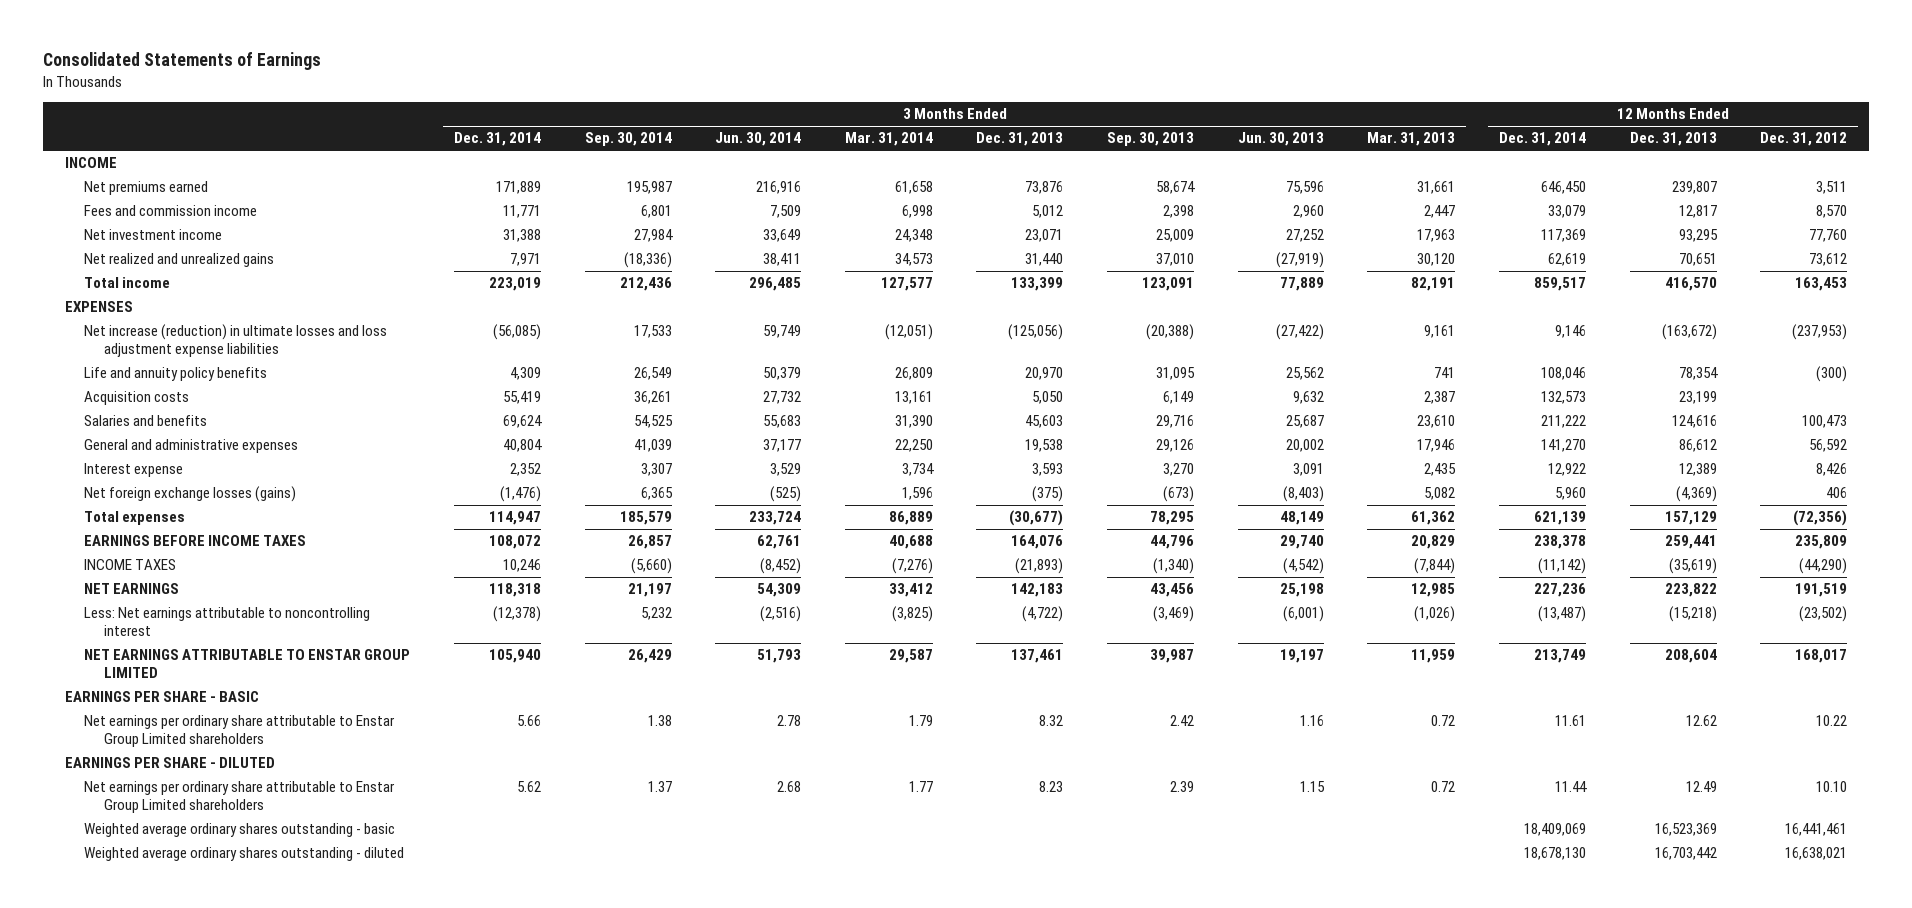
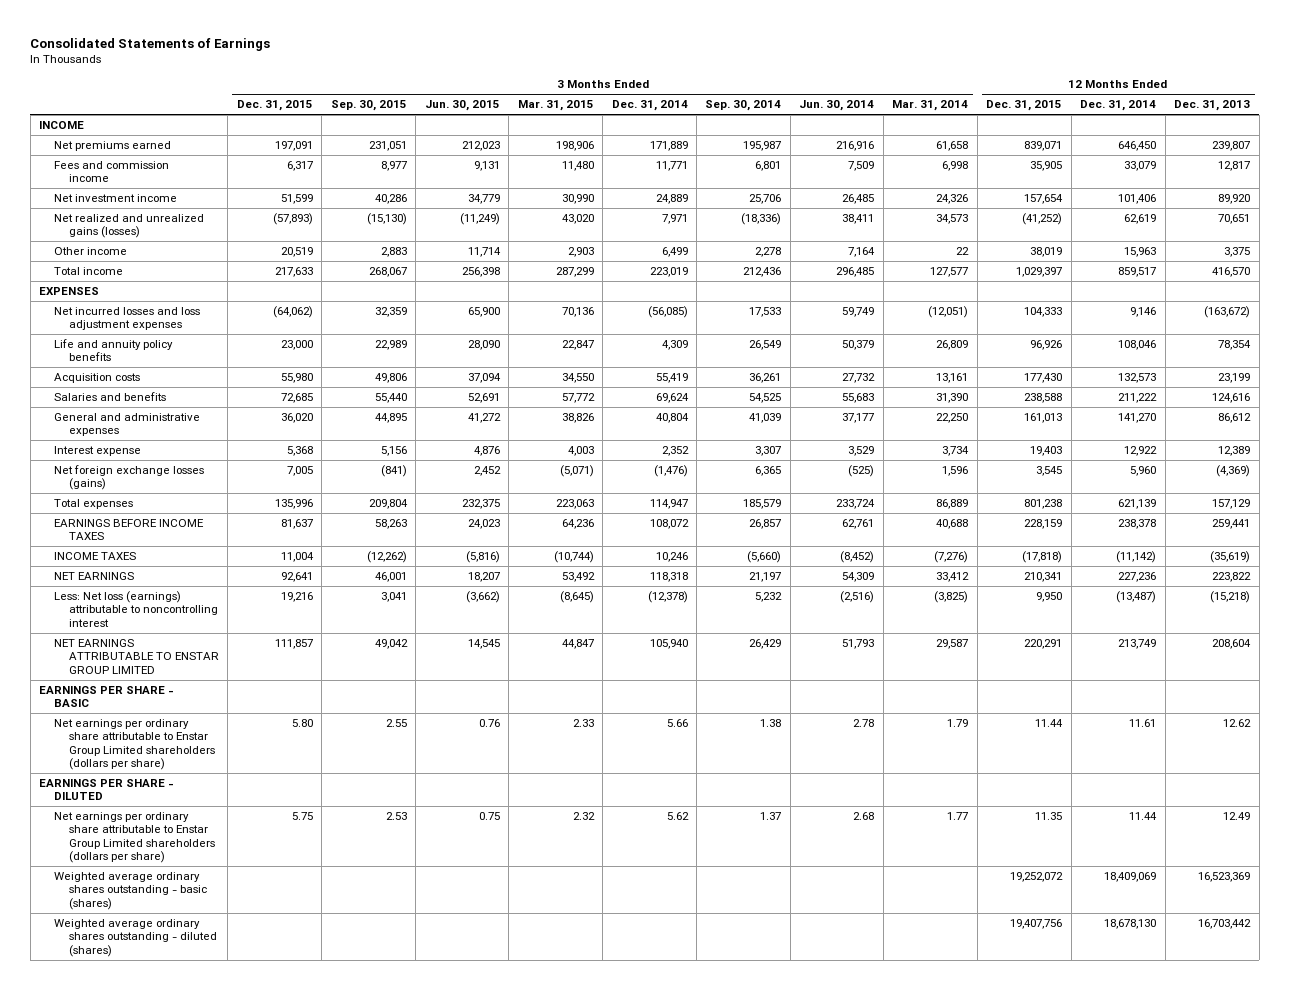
[976,132,1064,147] Dec. 31, 2013 -> none
[1107,132,1195,147] Sep. 30, 2013 -> none
[1237,132,1324,147] Jun. 30, 2013 -> none
[1367,132,1456,147] Mar. 31, 2013 -> none
[1760,132,1848,147] Dec. 31, 2012 -> none
none -> [236,100,313,112] Dec. 31, 2015
none -> [330,100,407,112] Sep. 30, 2015
none -> [424,100,500,112] Jun. 30, 2015
none -> [517,100,594,112] Mar. 31, 2015
none -> [986,100,1063,112] Dec. 31, 2015
[502,229,541,243] 31,388 -> [655,194,688,205] 24,889
[633,229,673,243] 27,984 -> [749,194,782,205] 25,706
[763,229,802,243] 33,649 -> [842,194,875,205] 26,485
[894,229,933,243] 24,348 -> [936,194,969,205] 24,326
[1540,229,1586,243] 117,369 -> [1118,194,1157,205] 101,406
[1678,229,1718,243] 93,295 -> [1218,194,1251,205] 89,920
[84,253,275,268] Net realized and unrealized gains -> [53,214,204,239] Net realized and unrealized gains (losses)
none -> [53,247,127,256] Other income
[84,324,388,357] Net increase (reduction) in ultimate losses and loss adjustment expense liabilities -> [53,307,200,331] Net incurred losses and loss adjustment expenses
[84,607,371,636] Less: Net earnings attributable to noncontrolling interest -> [53,591,218,627] Less: Net loss (earnings) attributable to noncontrolling interest
[84,715,396,747] Net earnings per ordinary share attributable to Enstar Group Limited shareholders -> [53,719,215,771] Net earnings per ordinary share attributable to Enstar Group Limited shareholders (dollars per share)
[84,781,396,813] Net earnings per ordinary share attributable to Enstar Group Limited shareholders -> [53,812,215,864] Net earnings per ordinary share attributable to Enstar Group Limited shareholders (dollars per share)
[84,823,396,838] Weighted average ordinary shares outstanding - basic -> [53,872,207,910] Weighted average ordinary shares outstanding - basic (shares)
[84,847,405,862] Weighted average ordinary shares outstanding - diluted -> [53,919,217,957] Weighted average ordinary shares outstanding - diluted (shares)

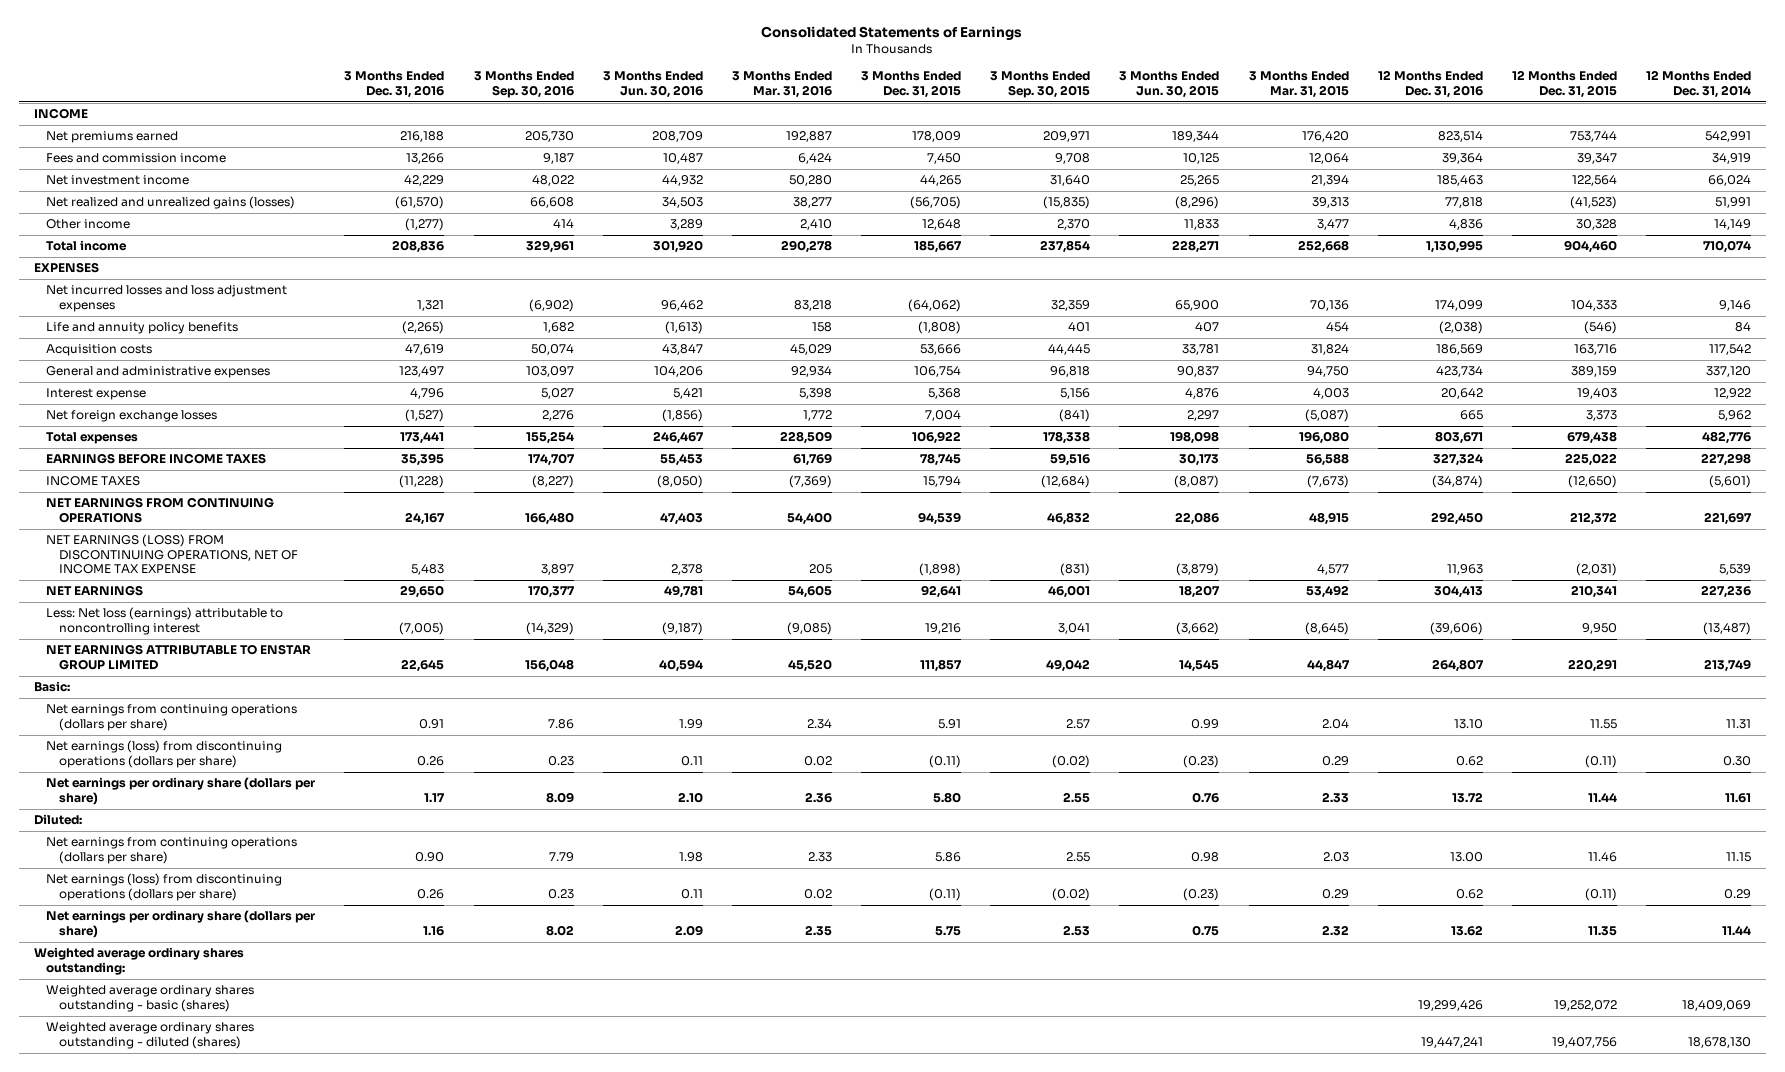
[611,100,688,112] Dec. 31, 2014 -> none
[705,100,782,112] Sep. 30, 2014 -> none
[799,100,875,112] Jun. 30, 2014 -> none
[892,100,969,112] Mar. 31, 2014 -> none
[1174,100,1251,112] Dec. 31, 2013 -> none
none -> [344,71,445,98] 3 Months Ended Dec. 31, 2016
none -> [473,71,574,98] 3 Months Ended Sep. 30, 2016
none -> [602,71,703,98] 3 Months Ended Jun. 30, 2016
none -> [731,71,832,98] 3 Months Ended Mar. 31, 2016
none -> [1377,70,1483,98] 12 Months Ended Dec. 31, 2016
[274,141,313,152] 197,091 -> [912,131,962,143] 178,009
[368,141,407,152] 231,051 -> [1043,131,1091,143] 209,971
[461,141,500,152] 212,023 -> [1172,131,1220,143] 189,344
[555,141,594,152] 198,906 -> [1301,131,1349,143] 176,420
[1024,141,1063,152] 839,071 -> [1569,131,1617,143] 753,744
[1118,141,1157,152] 646,450 -> [1705,131,1752,143] 542,991
[286,161,313,172] 6,317 -> [927,153,962,165] 7,450
[380,161,407,172] 8,977 -> [1055,153,1091,165] 9,708
[473,161,500,172] 9,131 -> [1183,153,1220,165] 10,125
[561,161,594,172] 11,480 -> [1308,153,1349,165] 12,064
[1030,161,1063,172] 35,905 -> [1576,153,1617,165] 39,347
[1124,161,1157,172] 33,079 -> [1712,153,1752,165] 34,919
[280,194,313,205] 51,599 -> [920,175,962,187] 44,265
[374,194,407,205] 40,286 -> [1050,175,1091,187] 31,640
[467,194,500,205] 34,779 -> [1180,175,1220,187] 25,265
[561,194,594,205] 30,990 -> [1310,175,1349,187] 21,394
[1024,194,1064,205] 157,654 -> [1571,175,1617,187] 122,564
[1118,194,1157,205] 101,406 -> [1708,175,1752,187] 66,024
[272,213,313,226] (57,893) -> [910,196,962,210] (56,705)
[366,213,407,226] (15,130) -> [1043,196,1091,210] (15,835)
[459,213,500,226] (11,249) -> [1175,196,1220,210] (8,296)
[561,214,594,225] 43,020 -> [1311,197,1349,209] 39,313
[1022,213,1063,226] (41,252) -> [1569,196,1617,210] (41,523)
[1124,214,1157,225] 62,619 -> [1715,197,1752,209] 51,991
[280,247,313,258] 20,519 -> [922,219,962,231] 12,648
[380,247,407,258] 2,883 -> [1057,219,1091,231] 2,370
[467,247,501,258] 11,714 -> [1184,219,1220,231] 11,833
[567,247,594,258] 2,903 -> [1316,219,1349,231] 3,477
[1030,247,1063,258] 38,019 -> [1575,219,1617,231] 30,328
[1124,247,1157,258] 15,963 -> [1714,219,1752,231] 14,149
[274,267,313,278] 217,633 -> [914,241,963,254] 185,667
[368,267,407,278] 268,067 -> [1040,240,1091,254] 237,854
[461,267,500,278] 256,398 -> [1172,240,1220,254] 228,271
[555,267,594,278] 287,299 -> [1297,240,1349,254] 252,668
[1016,267,1063,278] 1,029,397 -> [1563,240,1617,254] 904,460
[1118,267,1157,278] 859,517 -> [1703,240,1752,254] 710,074
[53,392,166,402] Salaries and benefits -> none
[280,340,313,351] 23,000 -> [918,321,962,335] (1,808)
[374,340,407,351] 22,989 -> [1068,322,1091,333] 401
[467,340,500,351] 28,090 -> [1195,322,1220,333] 407
[561,340,594,351] 22,847 -> [1325,322,1349,333] 454
[1030,340,1063,351] 96,926 -> [1583,321,1617,335] (546)
[1118,340,1157,351] 108,046 -> [1735,322,1752,333] 84
[280,373,313,384] 55,980 -> [920,344,962,356] 53,666
[374,373,407,384] 49,806 -> [1048,344,1091,356] 44,445
[467,373,501,384] 37,094 -> [1182,344,1220,356] 33,781
[561,373,594,384] 34,550 -> [1310,344,1349,356] 31,824
[1024,373,1063,384] 177,430 -> [1573,344,1617,356] 163,716
[1118,373,1157,384] 132,573 -> [1709,344,1752,356] 117,542
[280,413,313,424] 36,020 -> [914,366,962,378] 106,754
[374,413,407,424] 44,895 -> [1050,366,1091,378] 96,818
[467,413,501,424] 41,272 -> [1177,366,1220,378] 90,837
[561,413,594,424] 38,826 -> [1306,366,1349,378] 94,750
[1024,413,1063,424] 161,013 -> [1570,366,1617,378] 389,159
[1118,413,1157,424] 141,270 -> [1706,366,1752,378] 337,120
[53,465,204,491] Net foreign exchange losses (gains) -> [46,410,218,423] Net foreign exchange losses
[286,466,313,477] 7,005 -> [925,410,962,422] 7,004
[473,466,501,477] 2,452 -> [1187,410,1220,422] 2,297
[559,465,594,478] (5,071) -> [1304,409,1349,423] (5,087)
[1036,466,1063,477] 3,545 -> [1585,410,1617,422] 3,373
[1130,466,1157,477] 5,960 -> [1718,410,1752,422] 5,962
[274,499,313,510] 135,996 -> [912,431,962,445] 106,922
[368,499,408,510] 209,804 -> [1043,432,1091,445] 178,338
[461,499,500,510] 232,375 -> [1170,431,1220,445] 198,098
[555,499,594,510] 223,063 -> [1298,431,1349,445] 196,080
[1024,499,1063,510] 801,238 -> [1566,431,1617,445] 679,438
[1118,499,1157,510] 621,139 -> [1702,431,1752,445] 482,776
[280,519,313,530] 81,637 -> [920,454,962,467] 78,745
[374,519,407,530] 58,263 -> [1050,453,1091,467] 59,516
[467,519,500,530] 24,023 -> [1179,453,1220,467] 30,173
[561,519,594,530] 64,236 -> [1305,454,1349,467] 56,588
[1024,519,1063,530] 228,159 -> [1564,453,1617,467] 225,022
[1118,519,1157,530] 238,378 -> [1701,453,1752,467] 227,298
[280,552,314,563] 11,004 -> [923,476,962,488] 15,794
[366,551,407,564] (12,262) -> [1041,475,1091,489] (12,684)
[465,551,500,564] (5,816) -> [1174,475,1220,489] (8,087)
[553,551,594,564] (10,744) -> [1306,475,1349,489] (7,673)
[1022,551,1063,564] (17,818) -> [1567,475,1617,489] (12,650)
[1116,551,1157,564] (11,142) -> [1709,475,1752,489] (5,601)
none -> [46,497,275,523] NET EARNINGS FROM CONTINUING OPERATIONS
none -> [46,534,298,575] NET EARNINGS (LOSS) FROM DISCONTINUING OPERATIONS, NET OF INCOME TAX EXPENSE
[39,686,175,708] EARNINGS PER SHARE - BASIC -> [33,681,70,693] Basic:
none -> [46,704,298,731] Net earnings from continuing operations (dollars per share)
none -> [46,740,283,768] Net earnings (loss) from discontinuing operations (dollars per share)
[53,719,215,771] Net earnings per ordinary share attributable to Enstar Group Limited shareholders (dollars per share) -> [46,777,316,805] Net earnings per ordinary share (dollars per share)
[39,779,175,801] EARNINGS PER SHARE - DILUTED -> [33,814,82,826] Diluted:
none -> [46,837,298,864] Net earnings from continuing operations (dollars per share)
none -> [46,873,283,901] Net earnings (loss) from discontinuing operations (dollars per share)
[53,812,215,864] Net earnings per ordinary share attributable to Enstar Group Limited shareholders (dollars per share) -> [46,910,316,938] Net earnings per ordinary share (dollars per share)
none -> [33,947,244,975] Weighted average ordinary shares outstanding:

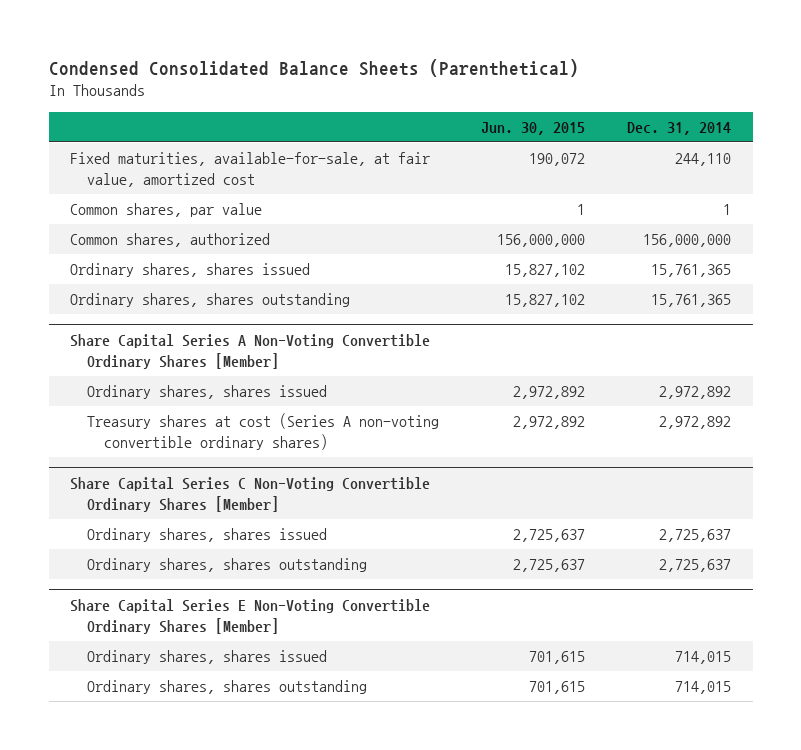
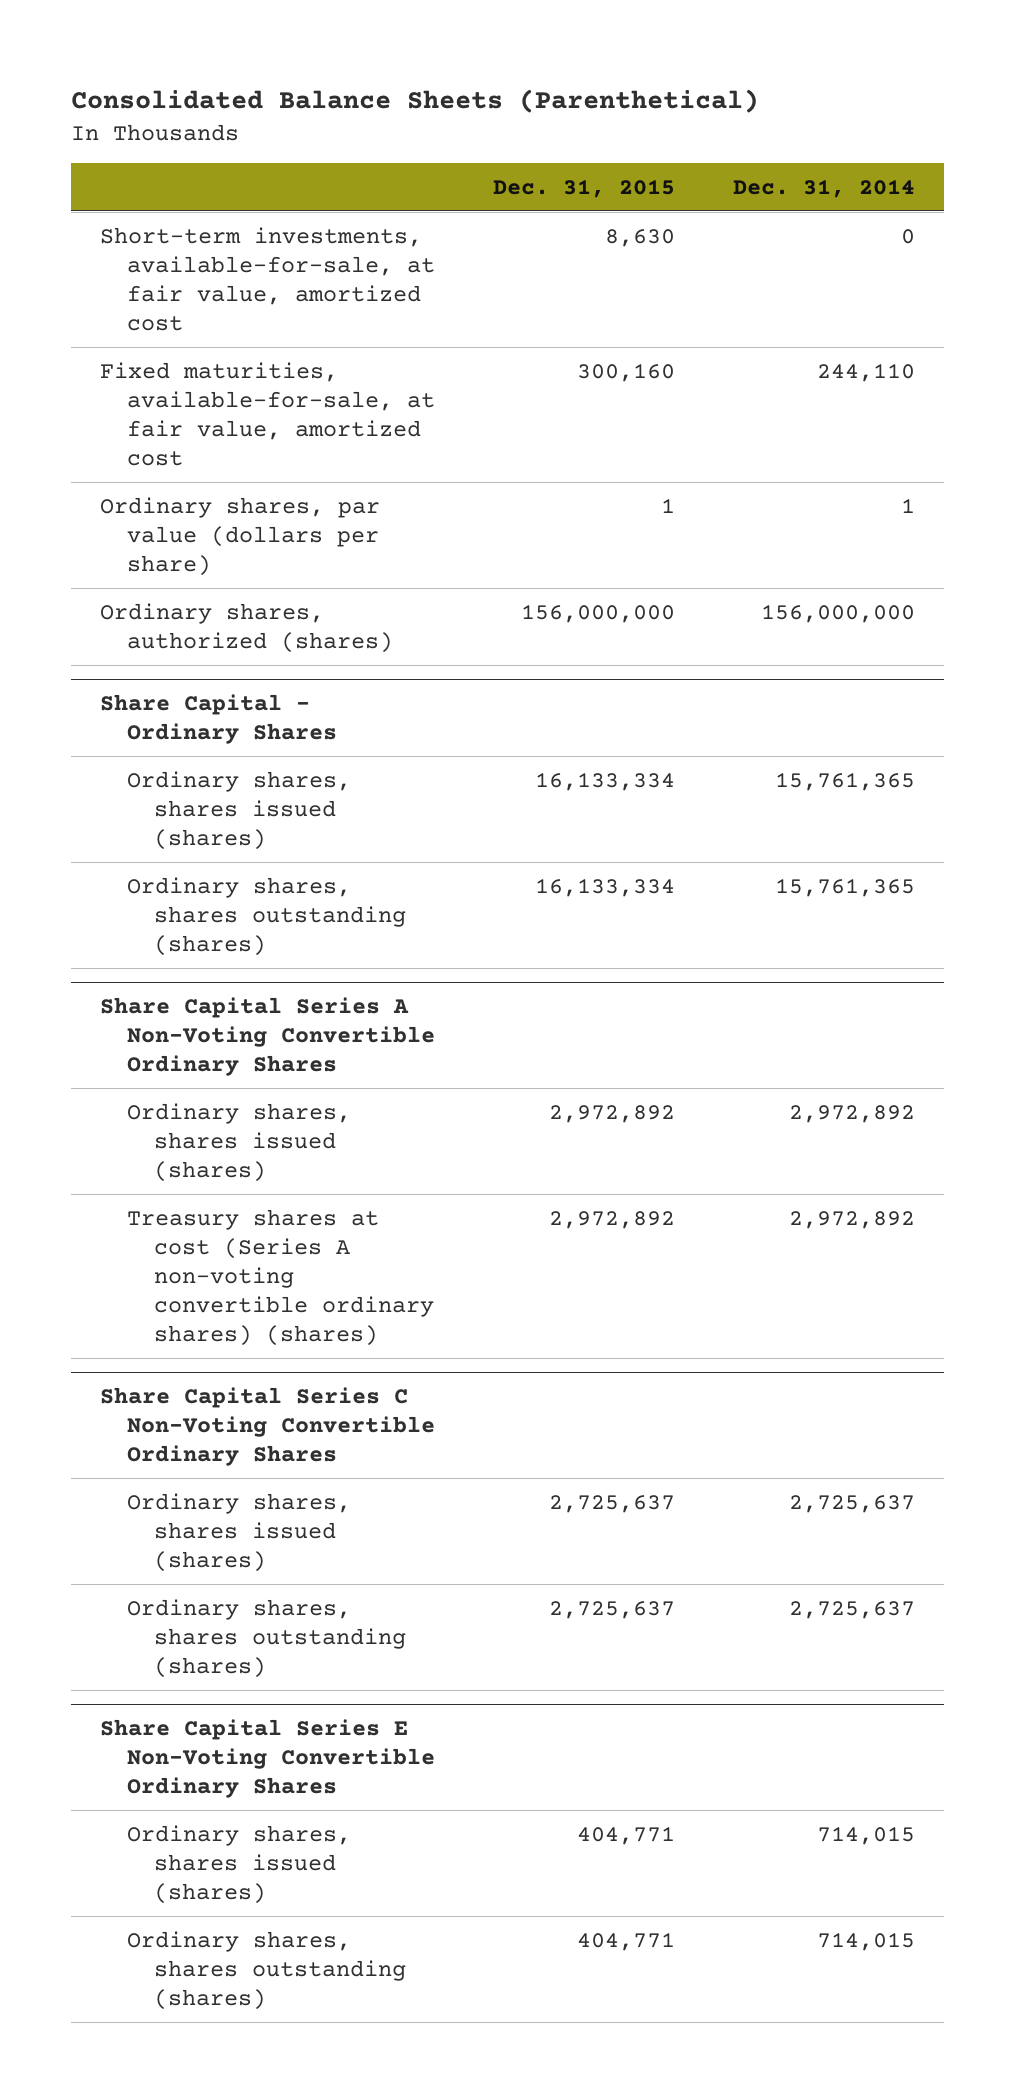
[48,58,579,77] Condensed Consolidated Balance Sheets (Parenthetical) -> [70,88,759,113] Consolidated Balance Sheets (Parenthetical)
[481,121,586,135] Jun. 30, 2015 -> none
none -> [492,178,675,198] Dec. 31, 2015
none -> [99,226,435,332] Short-term investments, available-for-sale, at fair value, amortized cost
[69,203,262,218] Common shares, par value -> [99,496,380,576] Ordinary shares, par value (dollars per share)
[69,233,270,248] Common shares, authorized -> [99,602,393,653] Ordinary shares, authorized (shares)
none -> [99,694,337,745] Share Capital - Ordinary Shares
[69,263,310,278] Ordinary shares, shares issued -> [126,770,351,850] Ordinary shares, shares issued (shares)
[69,293,350,308] Ordinary shares, shares outstanding -> [126,876,406,956] Ordinary shares, shares outstanding (shares)
[69,333,430,369] Share Capital Series A Non-Voting Convertible Ordinary Shares [Member] -> [99,997,435,1077] Share Capital Series A Non-Voting Convertible Ordinary Shares
[86,385,327,400] Ordinary shares, shares issued -> [126,1102,351,1182] Ordinary shares, shares issued (shares)
[86,413,439,451] Treasury shares at cost (Series A non-voting convertible ordinary shares) -> [126,1208,434,1347] Treasury shares at cost (Series A non-voting convertible ordinary shares) (shares)
[69,476,430,512] Share Capital Series C Non-Voting Convertible Ordinary Shares [Member] -> [99,1387,435,1467] Share Capital Series C Non-Voting Convertible Ordinary Shares
[86,528,327,543] Ordinary shares, shares issued -> [126,1492,351,1572] Ordinary shares, shares issued (shares)
[86,558,367,573] Ordinary shares, shares outstanding -> [126,1598,406,1678] Ordinary shares, shares outstanding (shares)
[69,598,430,634] Share Capital Series E Non-Voting Convertible Ordinary Shares [Member] -> [99,1719,435,1799] Share Capital Series E Non-Voting Convertible Ordinary Shares
[86,650,327,665] Ordinary shares, shares issued -> [126,1824,351,1904] Ordinary shares, shares issued (shares)
[86,680,367,695] Ordinary shares, shares outstanding -> [126,1930,406,2010] Ordinary shares, shares outstanding (shares)

